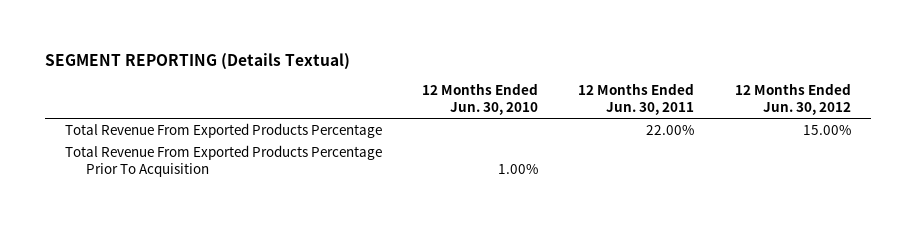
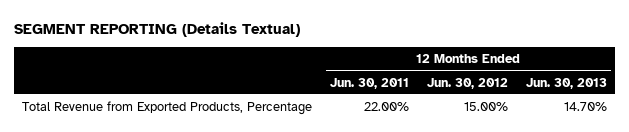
[422,83,539,116] 12 Months Ended Jun. 30, 2010 -> none
none -> [525,77,607,89] Jun. 30, 2013
[65,144,383,177] Total Revenue From Exported Products Percentage Prior To Acquisition -> none
[65,122,383,138] Total Revenue From Exported Products Percentage -> [22,101,313,116] Total Revenue from Exported Products, Percentage

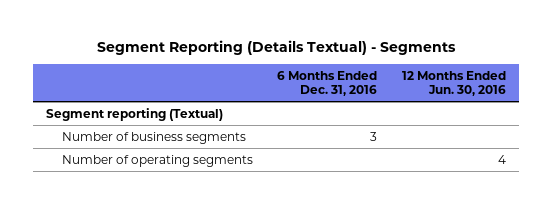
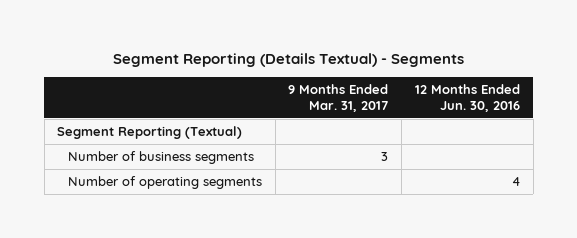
[277,70,378,97] 6 Months Ended Dec. 31, 2016 -> none
none -> [288,84,389,112] 9 Months Ended Mar. 31, 2017
[45,107,223,121] Segment reporting (Textual) -> [57,126,243,140] Segment Reporting (Textual)

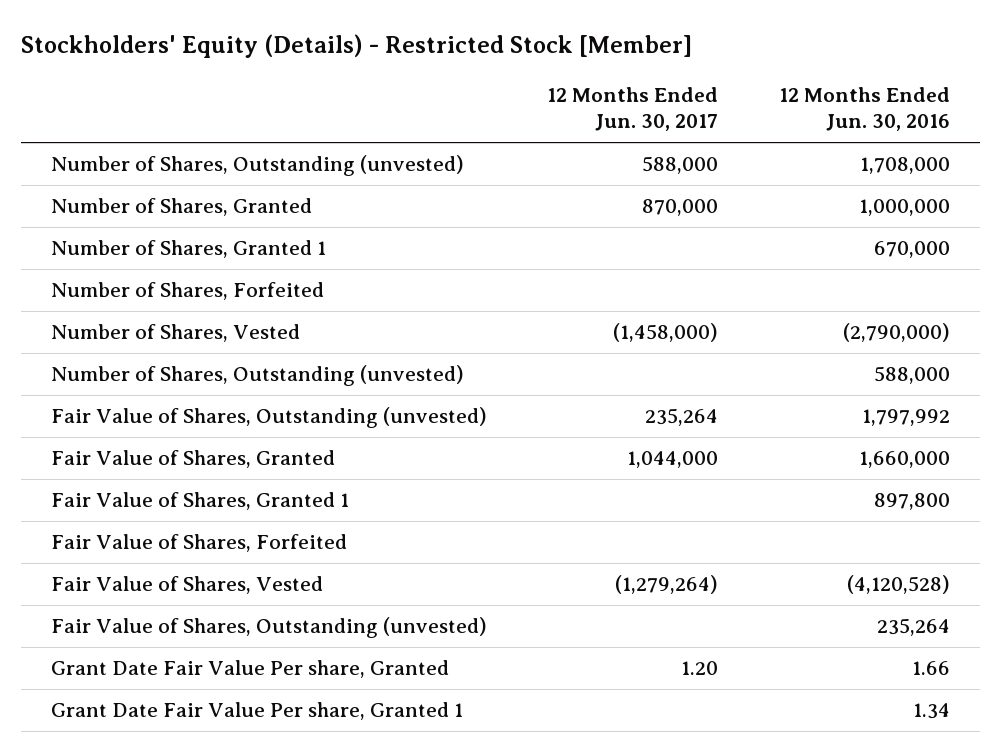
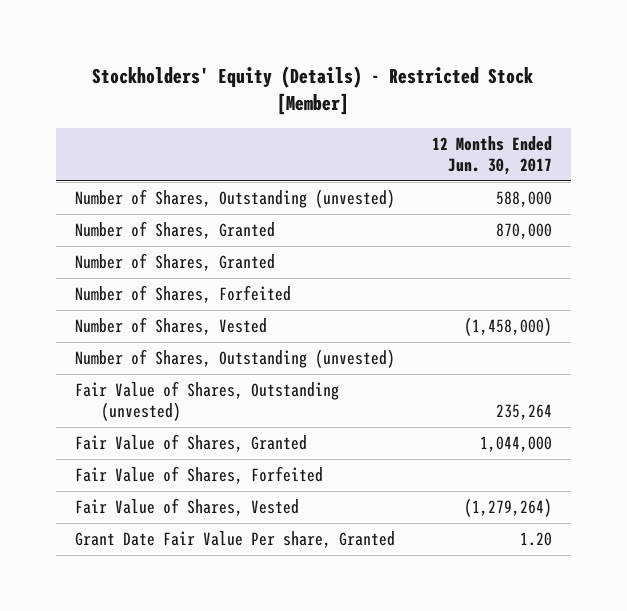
[779,87,951,132] 12 Months Ended Jun. 30, 2016 -> none
[50,240,326,259] Number of Shares, Granted 1 -> [74,252,275,271] Number of Shares, Granted
[50,492,349,511] Fair Value of Shares, Granted 1 -> none
[50,617,487,639] Fair Value of Shares, Outstanding (unvested) -> none
[50,702,463,721] Grant Date Fair Value Per share, Granted 1 -> none

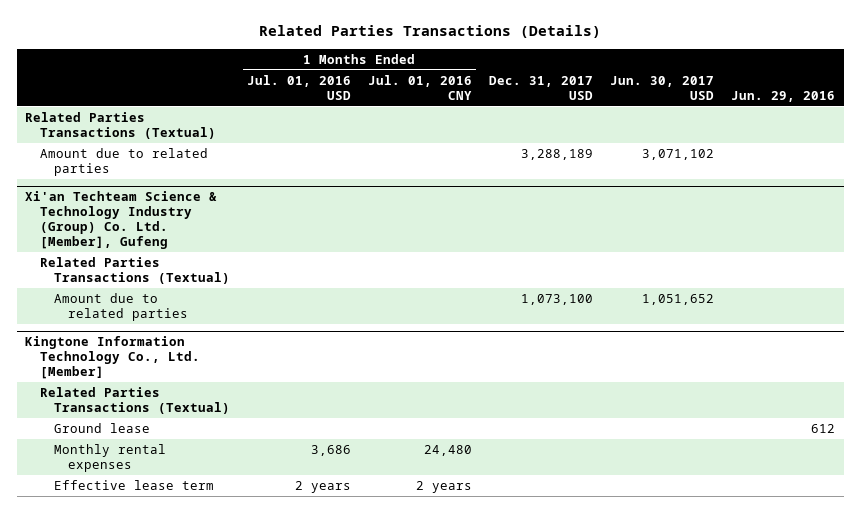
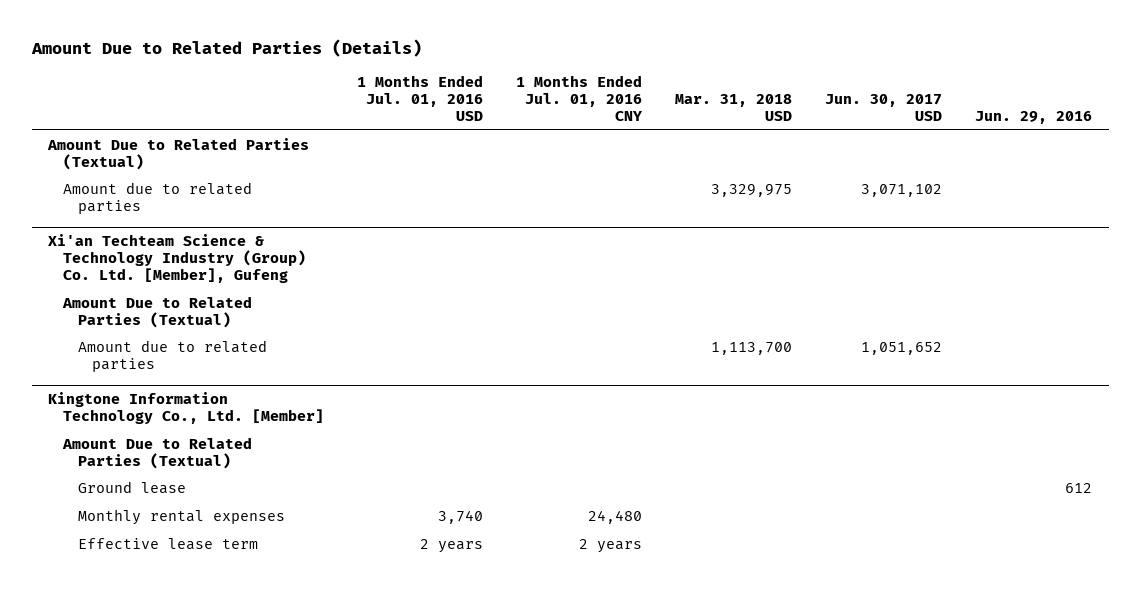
[259,25,602,39] Related Parties Transactions (Details) -> [30,39,422,58] Amount Due to Related Parties (Details)
[488,75,593,100] Dec. 31, 2017 USD -> none
none -> [675,94,793,122] Mar. 31, 2018 USD
[25,112,216,139] Related Parties Transactions (Textual) -> [47,137,310,170] Amount Due to Related Parties (Textual)
[39,257,230,284] Related Parties Transactions (Textual) -> [62,295,253,328] Amount Due to Related Parties (Textual)
[39,387,230,414] Related Parties Transactions (Textual) -> [62,436,253,469] Amount Due to Related Parties (Textual)
[310,445,351,457] 3,686 -> [438,509,484,524] 3,740

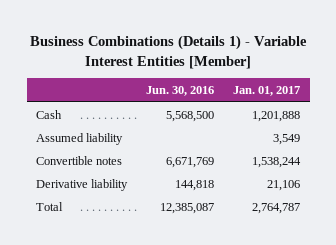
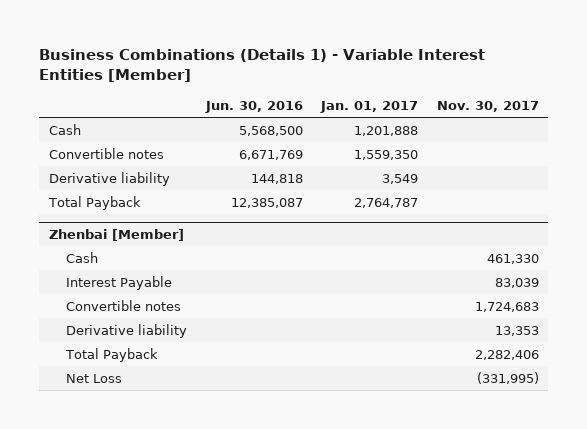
none -> [436,101,539,113] Nov. 30, 2017
[36,132,124,145] Assumed liability -> none
[252,156,302,168] 1,538,244 -> [354,149,419,160] 1,559,350
[267,179,301,191] 21,106 -> [382,173,419,184] 3,549
[36,201,64,211] Total -> [47,195,141,210] Total Payback
none -> [48,228,184,241] Zhenbai [Member]
none -> [66,251,99,263] Cash
none -> [66,275,173,290] Interest Payable
none -> [66,299,182,311] Convertible notes
none -> [66,323,188,338] Derivative liability
none -> [65,347,159,362] Total Payback
none -> [66,373,123,383] Net Loss

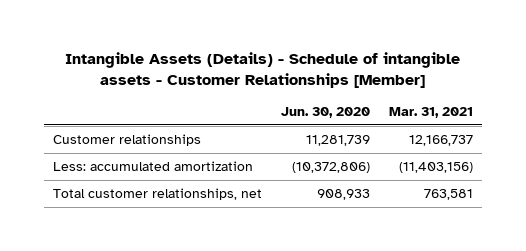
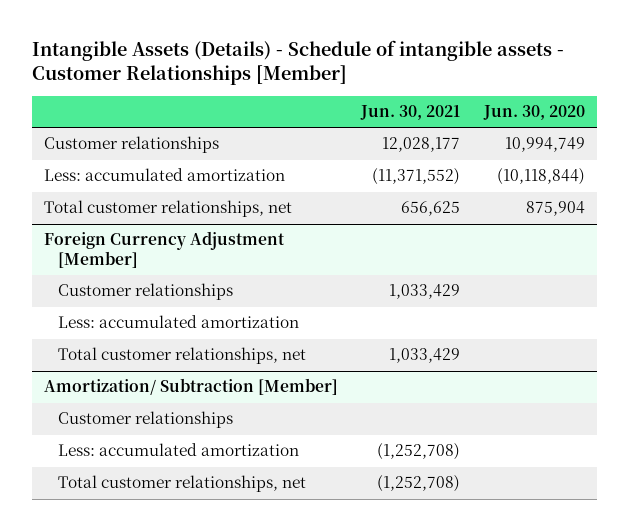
[388,107,473,119] Mar. 31, 2021 -> none
none -> [360,105,461,121] Jun. 30, 2021
[305,134,370,146] 11,281,739 -> [505,137,586,153] 10,994,749
[291,161,370,173] (10,372,806) -> [497,168,586,186] (10,118,844)
[316,188,370,200] 908,933 -> [526,201,586,217] 875,904
none -> [43,231,285,268] Foreign Currency Adjustment [Member]
none -> [58,283,234,301] Customer relationships
none -> [58,315,300,329] Less: accumulated amortization
none -> [58,347,307,365] Total customer relationships, net
none -> [43,378,338,396] Amortization/ Subtraction [Member]
none -> [58,411,234,429] Customer relationships
none -> [58,443,300,457] Less: accumulated amortization
none -> [58,475,307,493] Total customer relationships, net

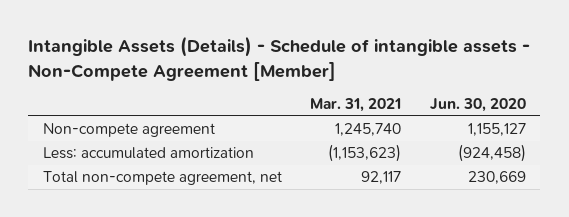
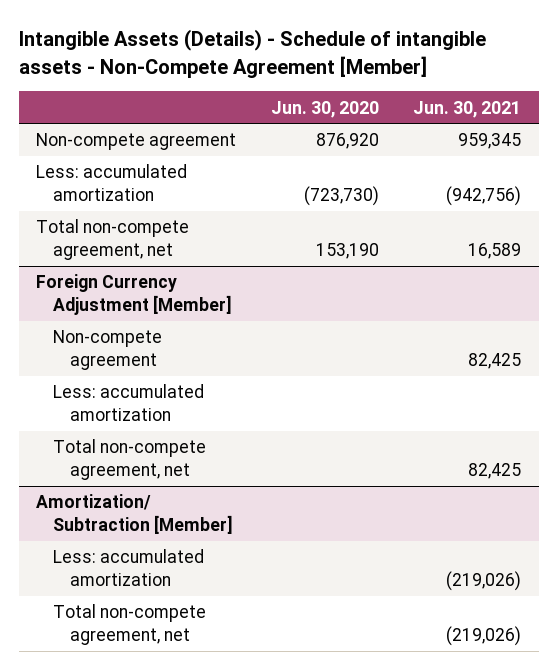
[310,98,402,113] Mar. 31, 2021 -> none
none -> [413,100,522,118] Jun. 30, 2021
[468,123,527,137] 1,155,127 -> [315,133,379,150] 876,920
[458,144,527,163] (924,458) -> [303,186,379,207] (723,730)
[468,171,527,185] 230,669 -> [315,243,379,260] 153,190
none -> [36,274,233,316] Foreign Currency Adjustment [Member]
none -> [53,330,163,371] Non-compete agreement
none -> [53,384,205,422] Less: accumulated amortization
none -> [53,439,207,481] Total non-compete agreement, net
none -> [36,494,234,535] Amortization/ Subtraction [Member]
none -> [53,549,205,587] Less: accumulated amortization
none -> [53,604,207,646] Total non-compete agreement, net

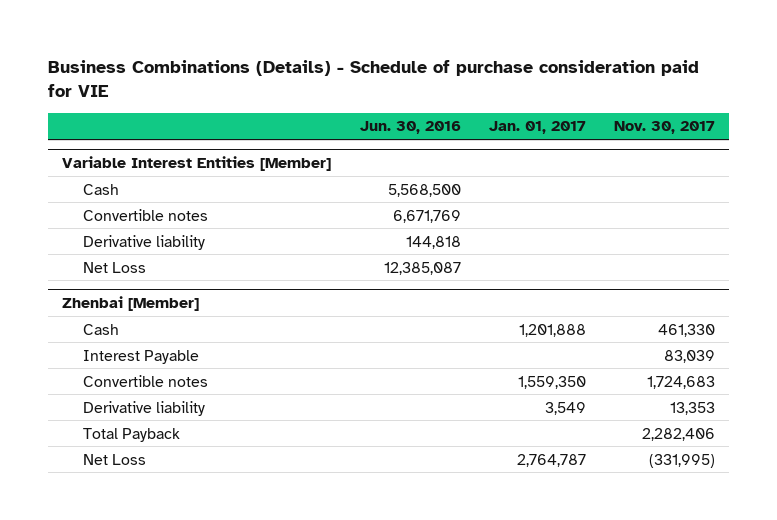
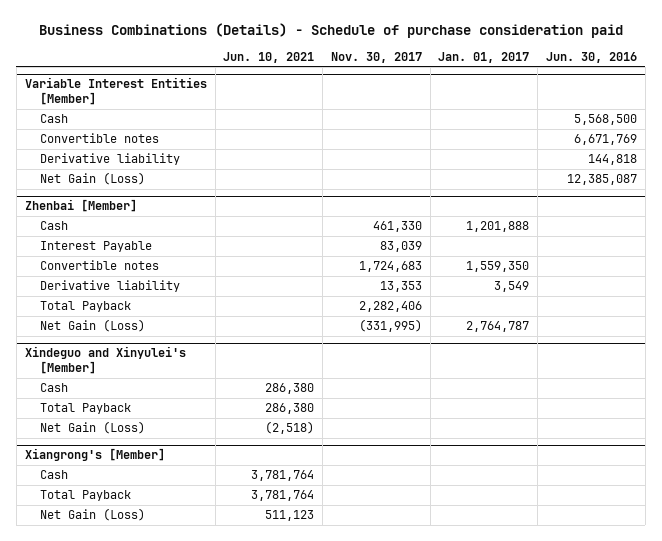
[48,59,700,98] Business Combinations (Details) - Schedule of purchase consideration paid for VIE -> [38,22,623,38] Business Combinations (Details) - Schedule of purchase consideration paid
none -> [223,51,315,63] Jun. 10, 2021
[83,261,147,273] Net Loss -> [39,172,145,186] Net Gain (Loss)
[83,453,147,465] Net Loss -> [39,319,145,333] Net Gain (Loss)
none -> [24,346,186,375] Xindeguo and Xinyulei's [Member]
none -> [39,383,68,393] Cash
none -> [39,403,131,415] Total Payback
none -> [39,421,145,435] Net Gain (Loss)
none -> [24,448,165,462] Xiangrong's [Member]
none -> [39,470,68,480] Cash
none -> [39,490,131,502] Total Payback
none -> [39,508,145,522] Net Gain (Loss)

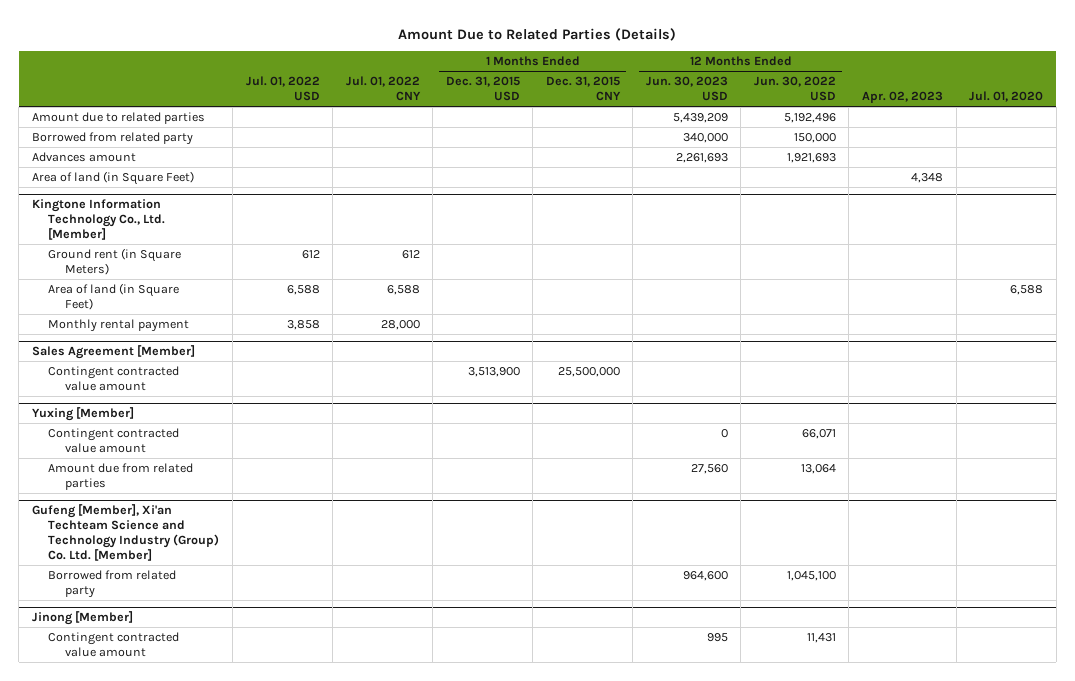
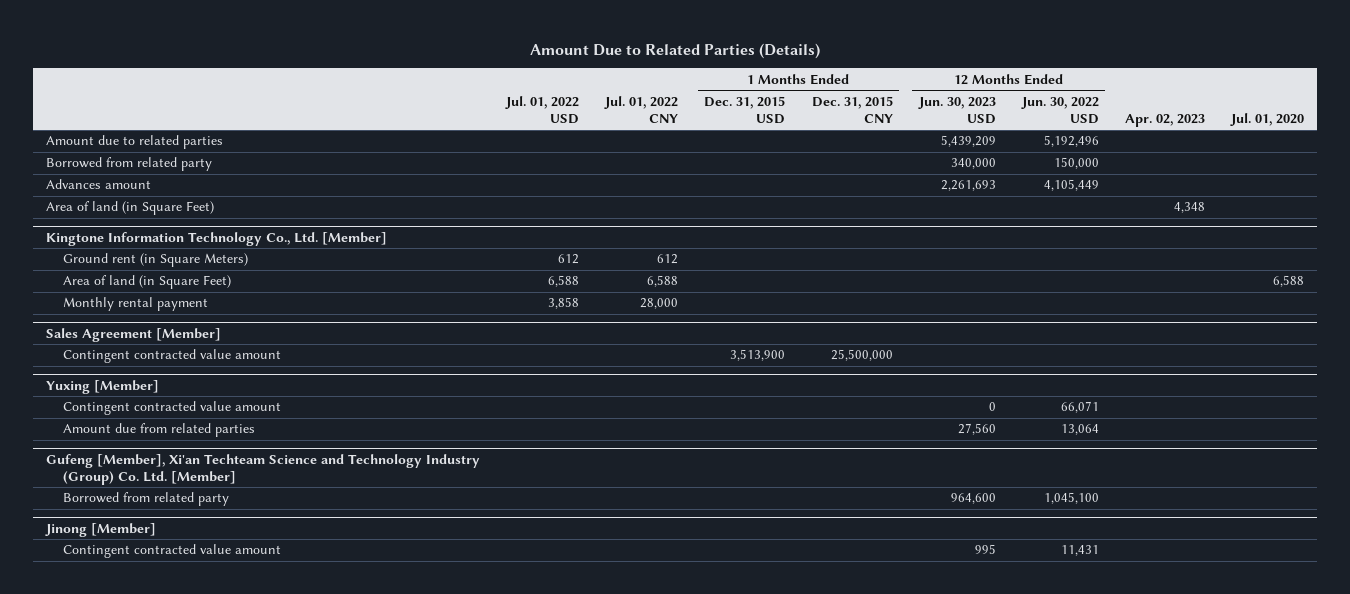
[786,153,836,164] 1,921,693 -> [1043,179,1099,192] 4,105,449

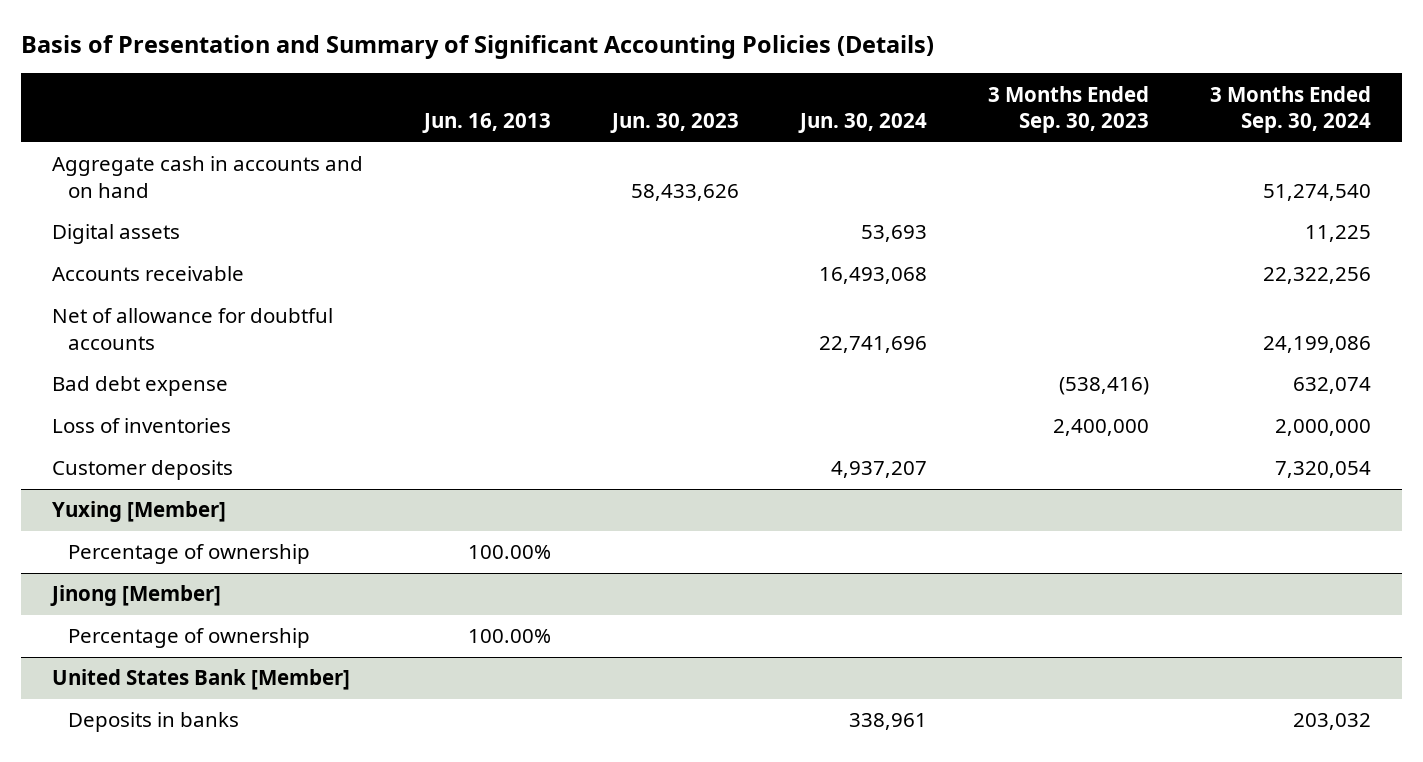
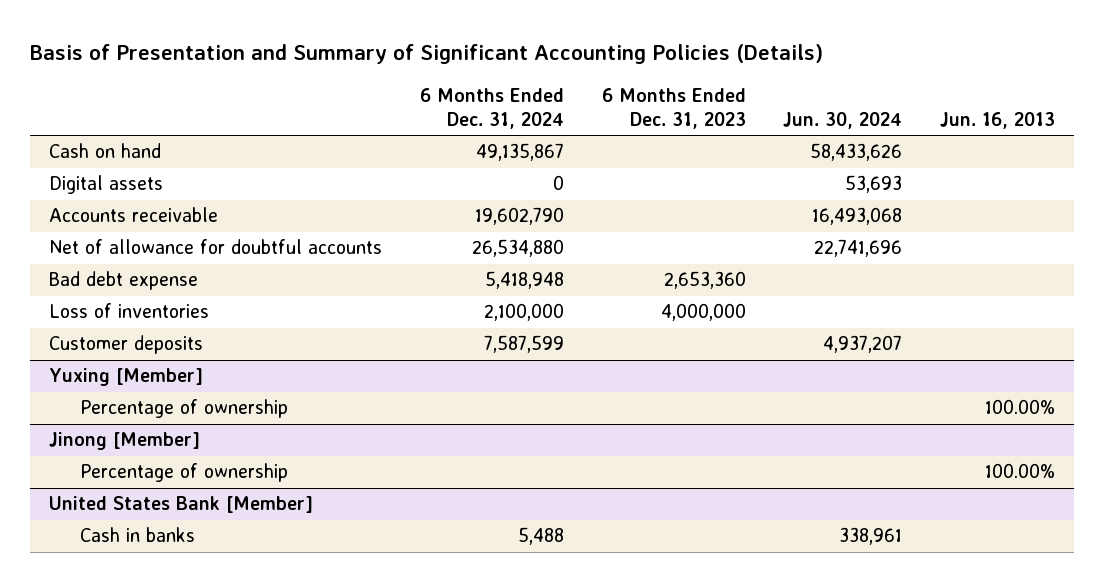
[609,113,739,134] Jun. 30, 2023 -> none
[988,85,1150,134] 3 Months Ended Sep. 30, 2023 -> none
[1210,85,1372,134] 3 Months Ended Sep. 30, 2024 -> none
none -> [419,87,564,130] 6 Months Ended Dec. 31, 2024
none -> [601,87,746,130] 6 Months Ended Dec. 31, 2023
[51,156,363,198] Aggregate cash in accounts and on hand -> none
none -> [49,143,162,159] Cash on hand
[67,712,239,733] Deposits in banks -> [79,527,195,543] Cash in banks

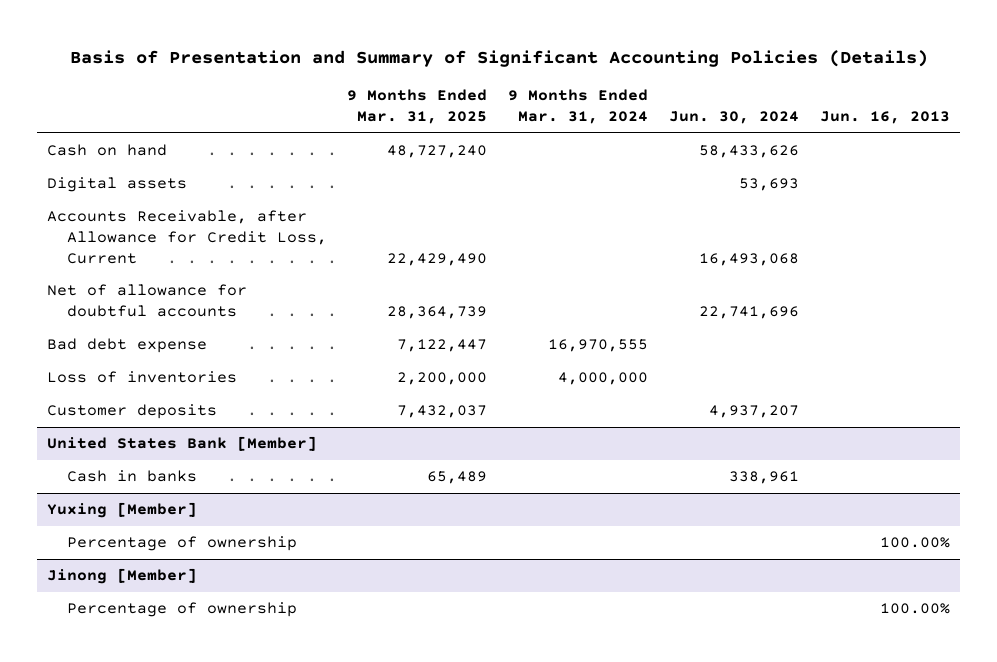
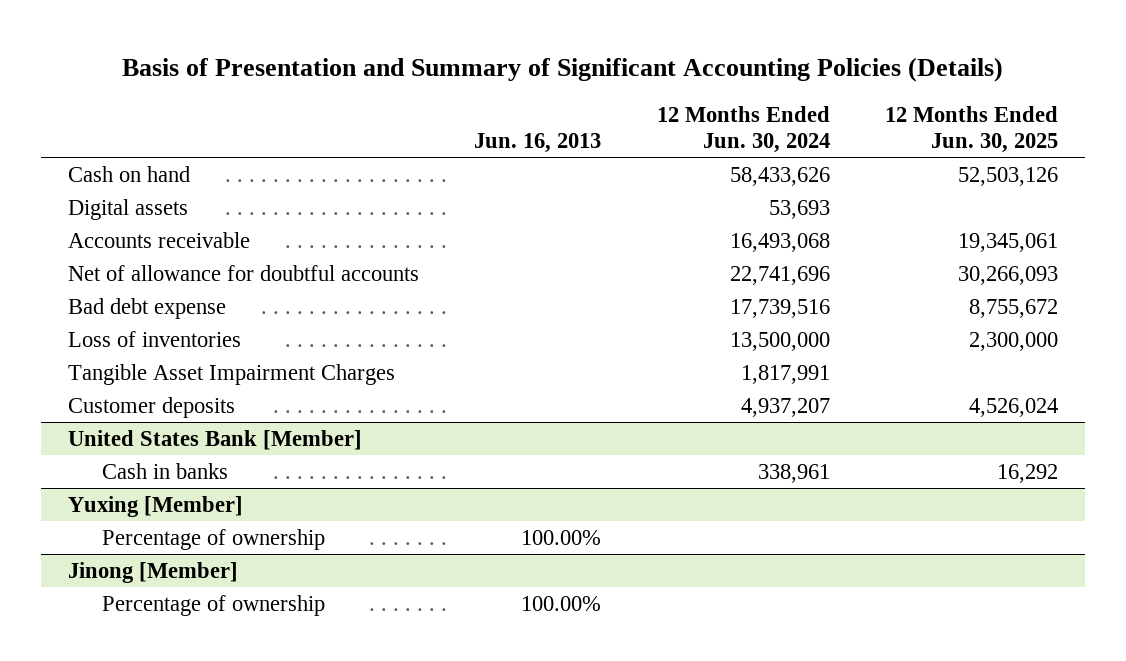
[347,89,488,125] 9 Months Ended Mar. 31, 2025 -> none
[508,89,649,125] 9 Months Ended Mar. 31, 2024 -> none
[668,111,799,125] Jun. 30, 2024 -> none
none -> [656,105,830,153] 12 Months Ended Jun. 30, 2024
none -> [884,105,1058,153] 12 Months Ended Jun. 30, 2025
[47,210,327,264] Accounts Receivable, after Allowance for Credit Loss, Current -> [68,231,251,248] Accounts receivable
none -> [68,363,396,385] Tangible Asset Impairment Charges

